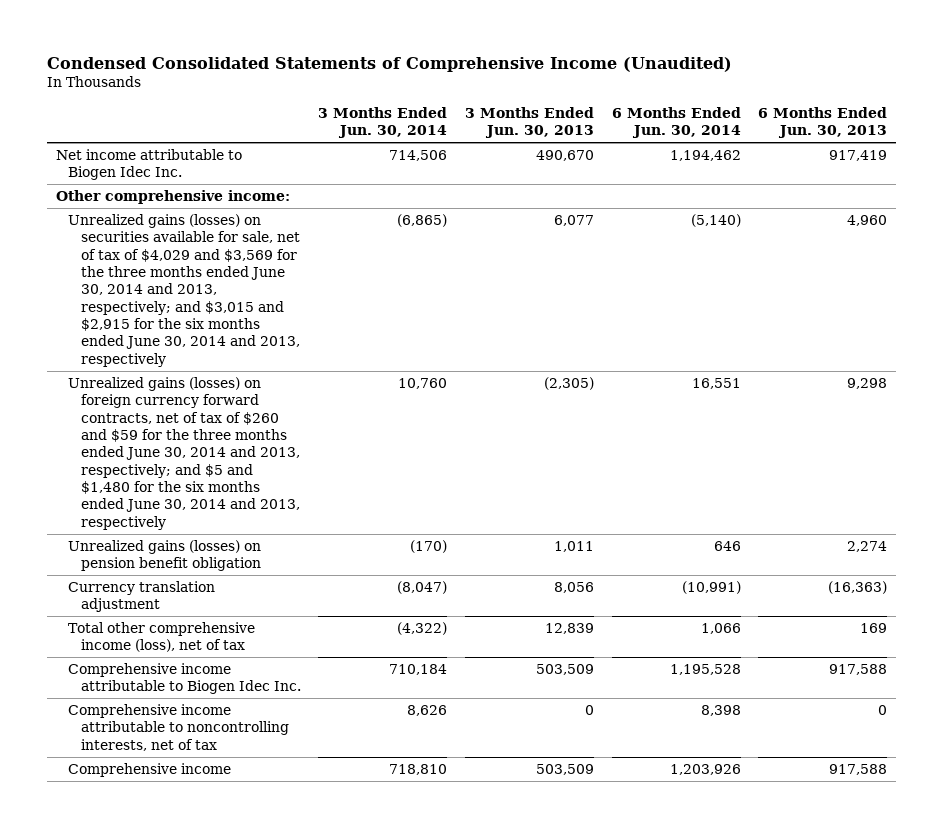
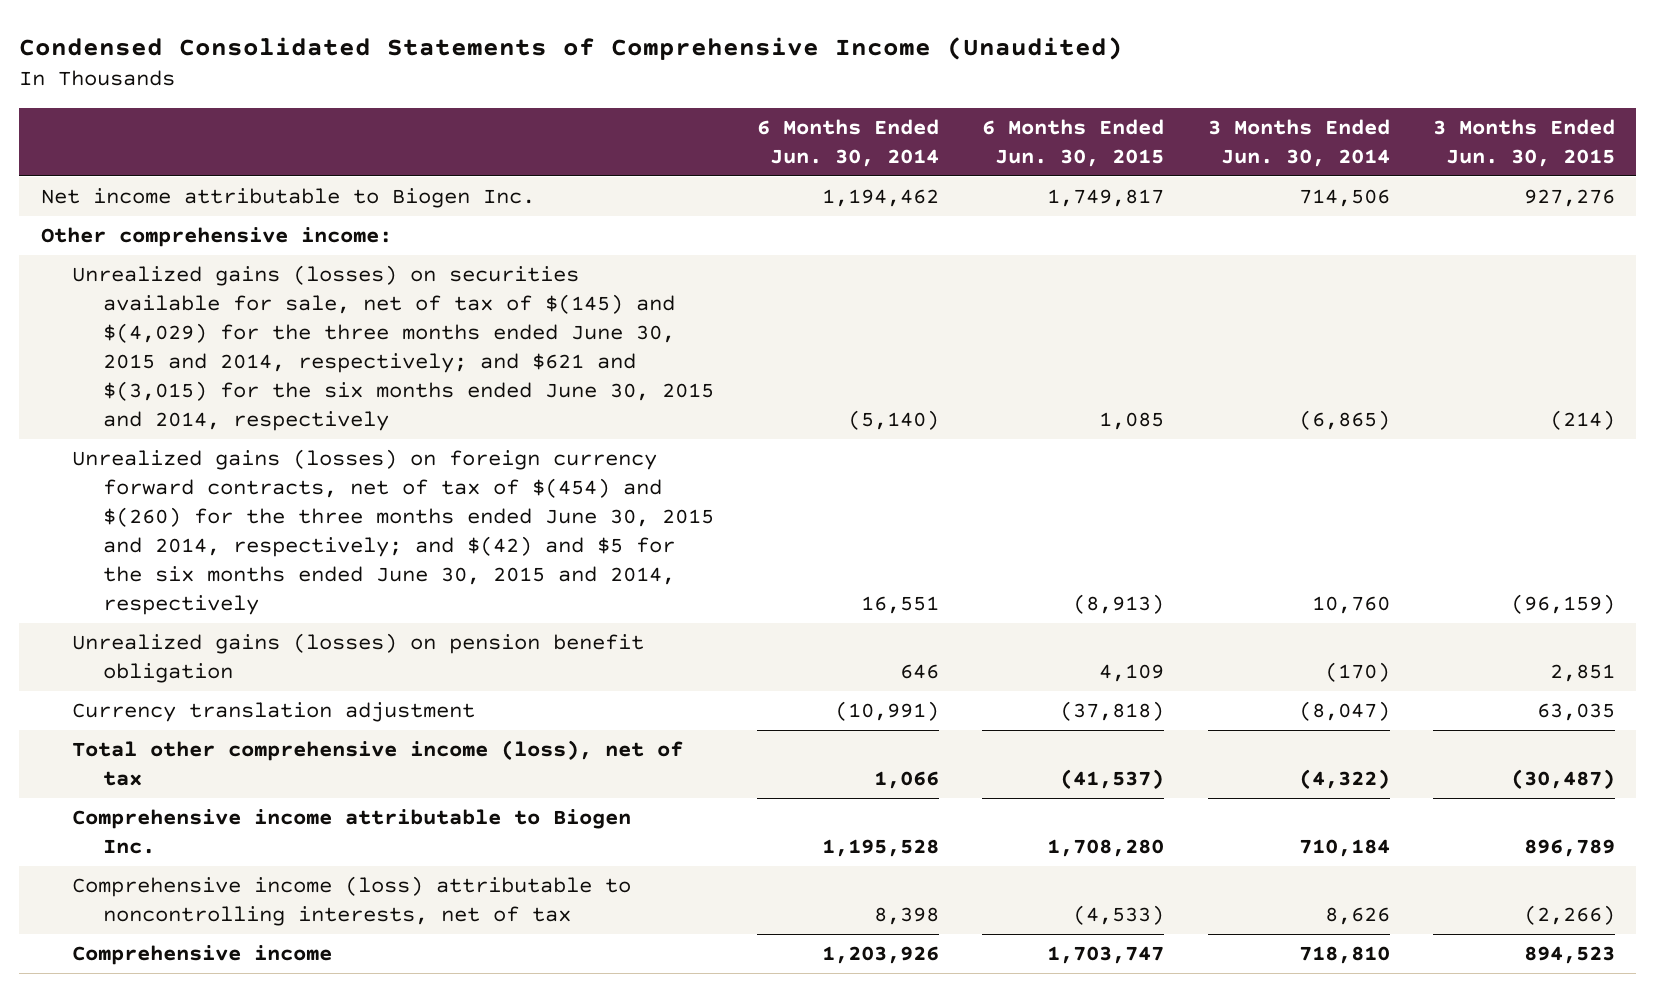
[465,107,595,139] 3 Months Ended Jun. 30, 2013 -> none
[758,107,888,139] 6 Months Ended Jun. 30, 2013 -> none
none -> [982,118,1165,167] 6 Months Ended Jun. 30, 2015
none -> [1432,118,1615,167] 3 Months Ended Jun. 30, 2015
[56,149,243,181] Net income attributable to Biogen Idec Inc. -> [41,188,536,209] Net income attributable to Biogen Inc.
[68,214,300,367] Unrealized gains (losses) on securities available for sale, net of tax of $4,029 and $3,569 for the three months ended June 30, 2014 and 2013, respectively; and $3,015 and $2,915 for the six months ended June 30, 2014 and 2013, respectively -> [72,265,715,432] Unrealized gains (losses) on securities available for sale, net of tax of $(145) and $(4,029) for the three months ended June 30, 2015 and 2014, respectively; and $621 and $(3,015) for the six months ended June 30, 2015 and 2014, respectively
[68,377,300,530] Unrealized gains (losses) on foreign currency forward contracts, net of tax of $260 and $59 for the three months ended June 30, 2014 and 2013, respectively; and $5 and $1,480 for the six months ended June 30, 2014 and 2013, respectively -> [72,449,715,616] Unrealized gains (losses) on foreign currency forward contracts, net of tax of $(454) and $(260) for the three months ended June 30, 2015 and 2014, respectively; and $(42) and $5 for the six months ended June 30, 2015 and 2014, respectively
[68,663,301,695] Comprehensive income attributable to Biogen Idec Inc. -> [72,809,632,855] Comprehensive income attributable to Biogen Inc.
[68,704,289,751] Comprehensive income attributable to noncontrolling interests, net of tax -> [72,876,632,927] Comprehensive income (loss) attributable to noncontrolling interests, net of tax

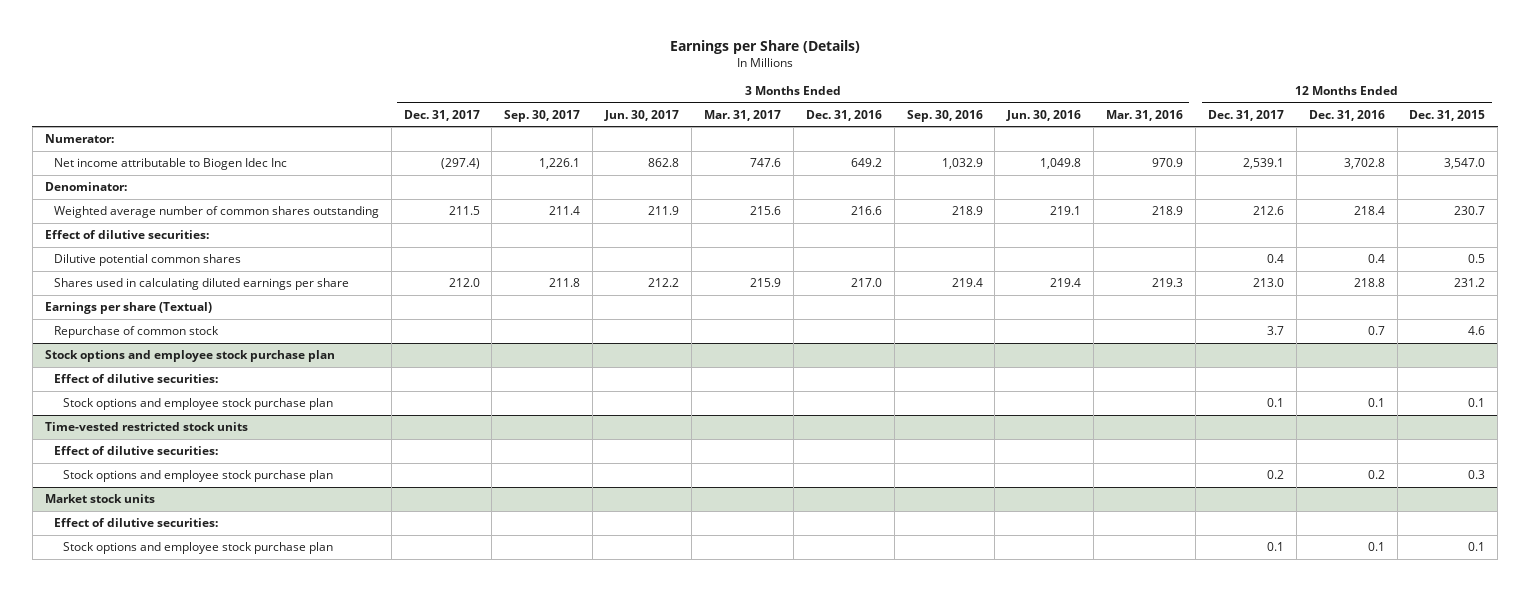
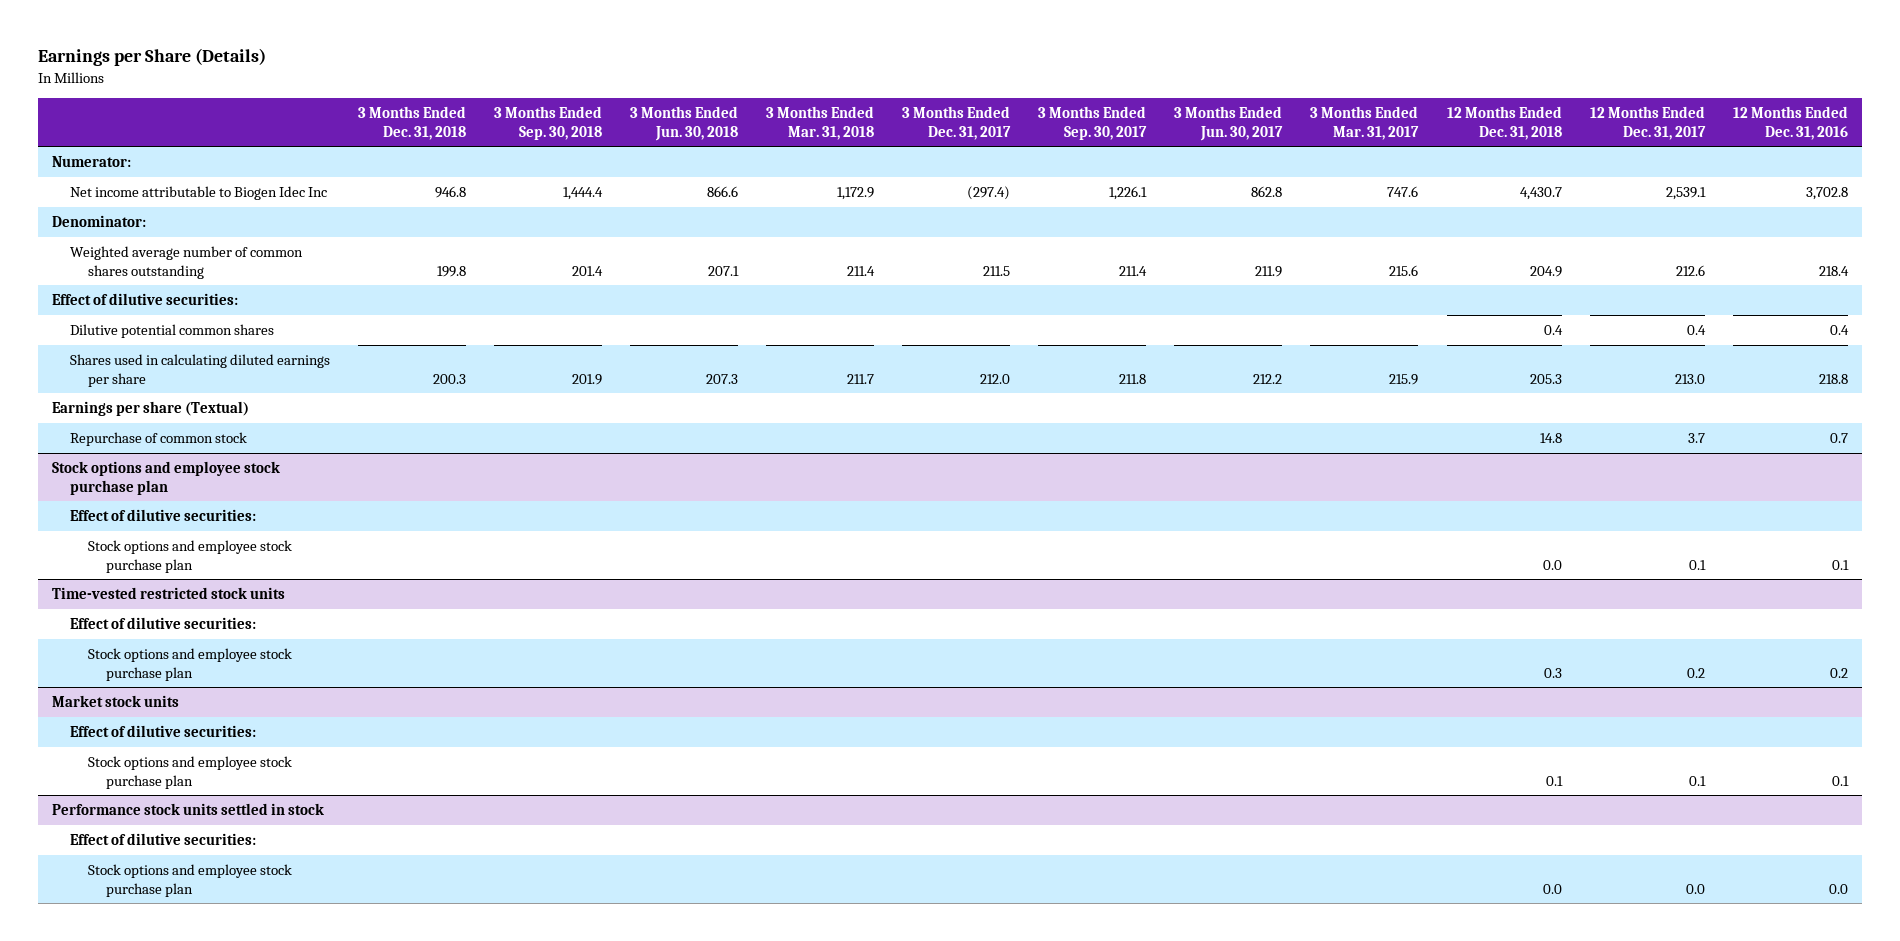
[805,109,882,121] Dec. 31, 2016 -> none
[906,109,983,122] Sep. 30, 2016 -> none
[1006,109,1082,121] Jun. 30, 2016 -> none
[1106,109,1184,121] Mar. 31, 2016 -> none
[1409,109,1486,121] Dec. 31, 2015 -> none
none -> [358,105,467,140] 3 Months Ended Dec. 31, 2018
none -> [494,105,603,140] 3 Months Ended Sep. 30, 2018
none -> [630,105,739,141] 3 Months Ended Jun. 30, 2018
none -> [766,105,875,140] 3 Months Ended Mar. 31, 2018
none -> [1446,105,1562,140] 12 Months Ended Dec. 31, 2018
none -> [52,803,325,816] Performance stock units settled in stock
none -> [70,833,257,846] Effect of dilutive securities:
none -> [88,864,293,897] Stock options and employee stock purchase plan

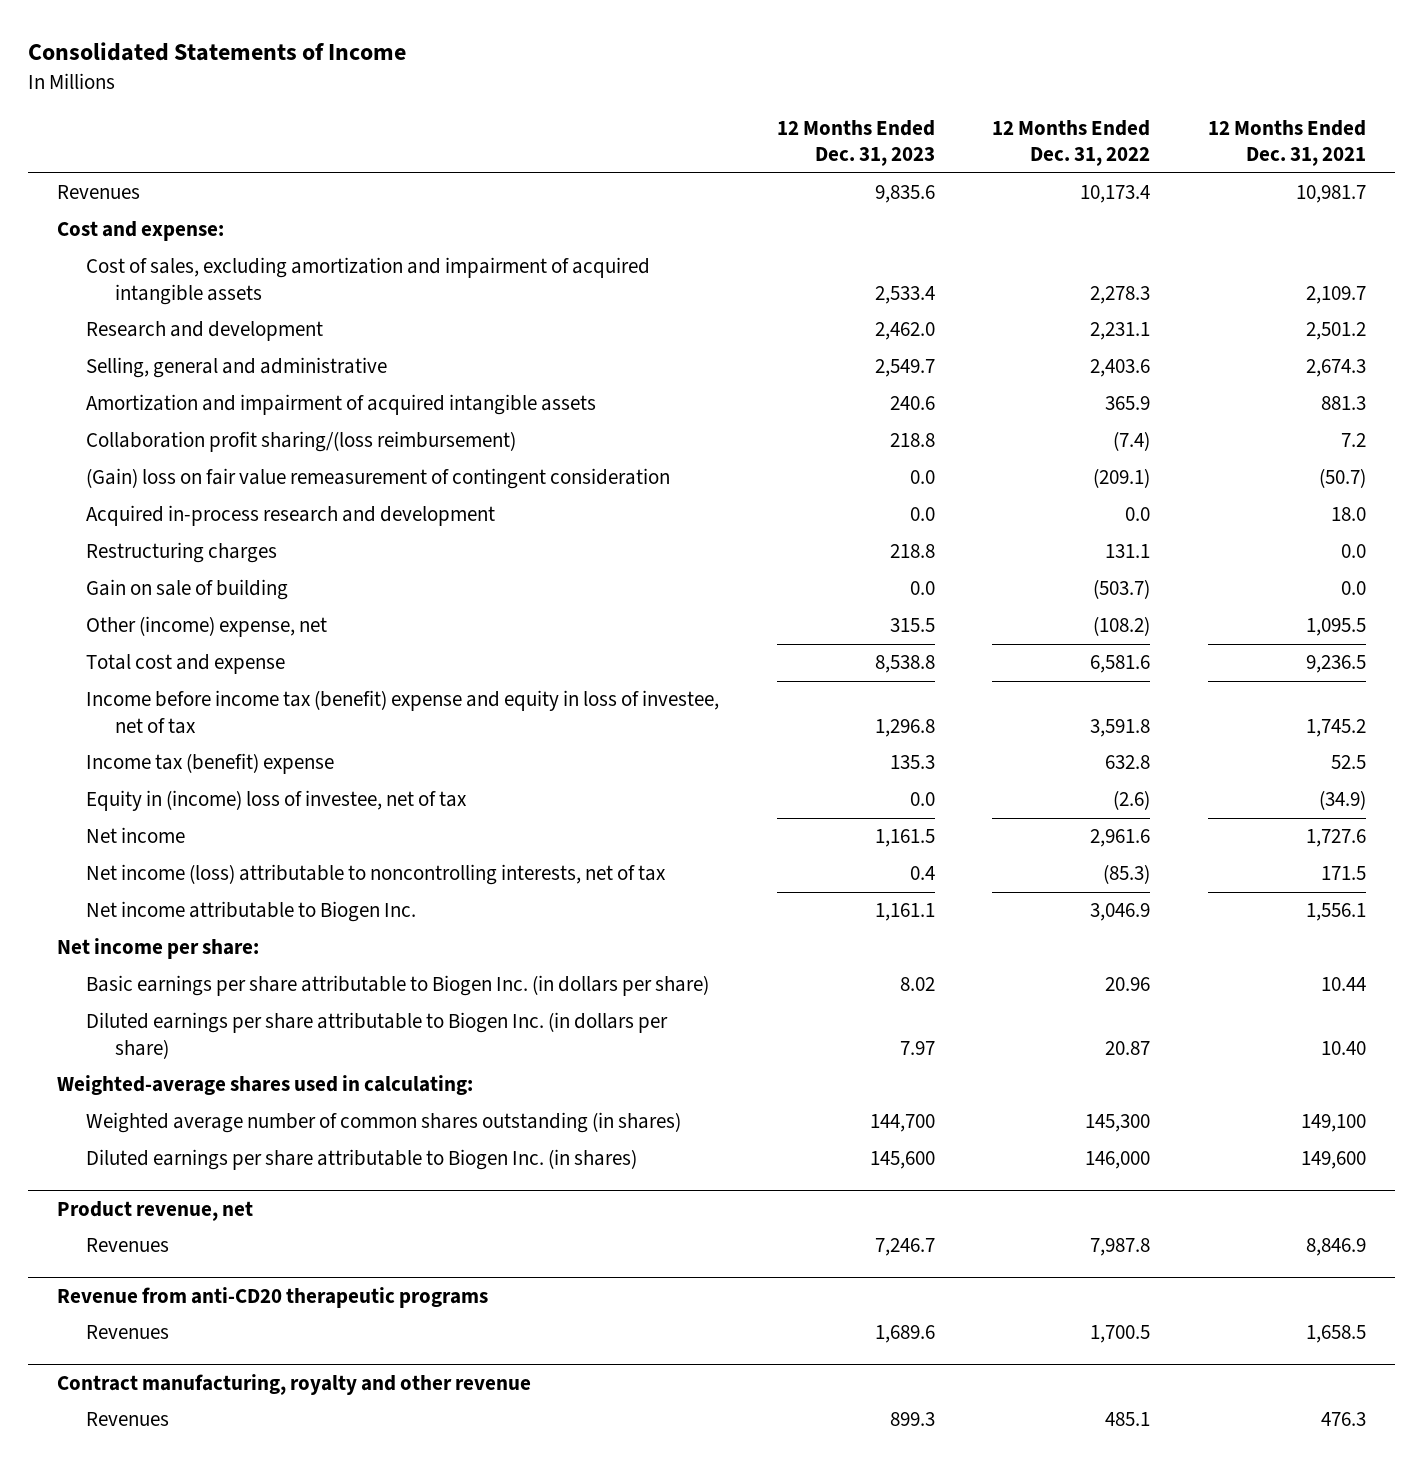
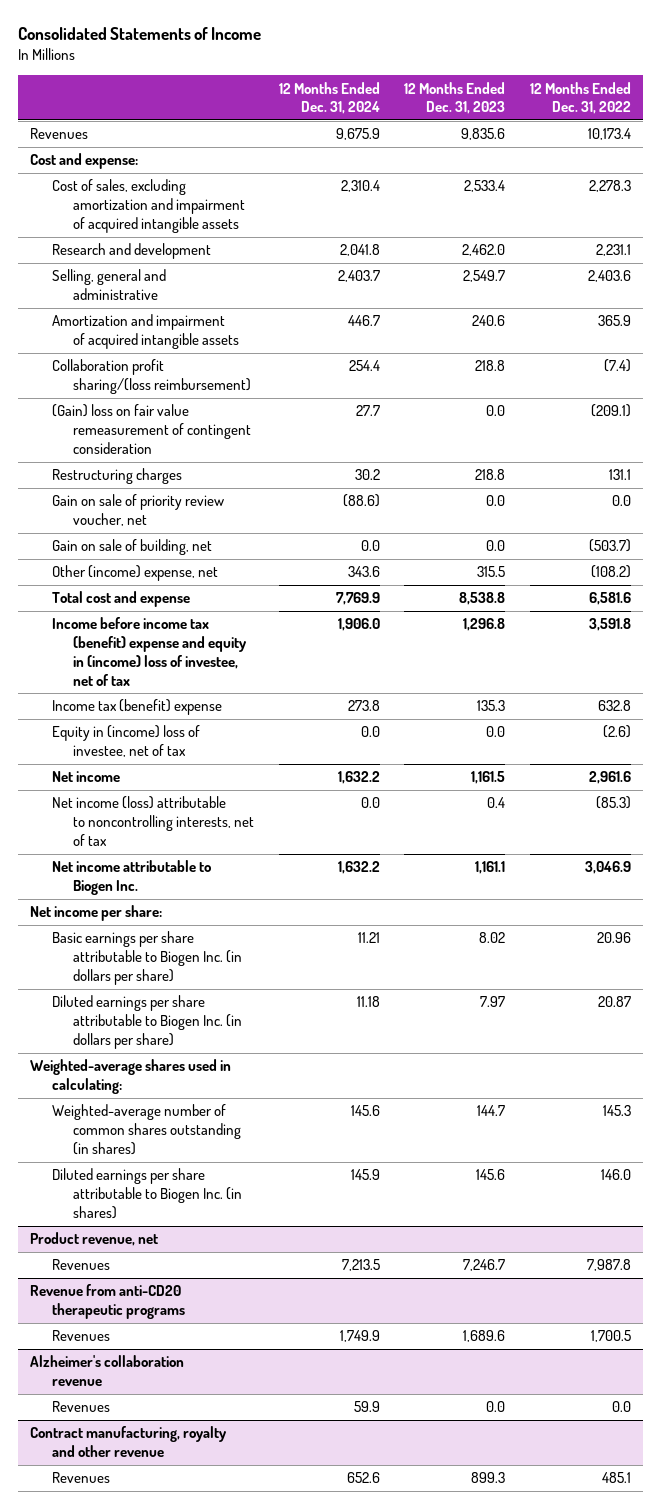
[1207,119,1366,166] 12 Months Ended Dec. 31, 2021 -> none
none -> [278,81,380,115] 12 Months Ended Dec. 31, 2024
[86,505,496,527] Acquired in-process research and development -> none
none -> [51,494,224,527] Gain on sale of priority review voucher, net
[86,579,289,601] Gain on sale of building -> [51,539,212,556] Gain on sale of building, net
[86,690,720,734] Income before income tax (benefit) expense and equity in loss of investee, net of tax -> [51,617,248,686] Income before income tax (benefit) expense and equity in (income) loss of investee, net of tax
[86,1112,682,1134] Weighted average number of common shares outstanding (in shares) -> [51,1104,242,1155] Weighted-average number of common shares outstanding (in shares)
[869,1114,935,1133] 144,700 -> [477,1105,506,1117] 144.7
[1085,1114,1151,1133] 145,300 -> [602,1105,631,1117] 145.3
[869,1151,935,1170] 145,600 -> [476,1169,506,1181] 145.6
[1085,1151,1151,1170] 146,000 -> [600,1169,631,1181] 146.0
none -> [29,1355,184,1387] Alzheimer's collaboration revenue
none -> [51,1401,110,1413] Revenues

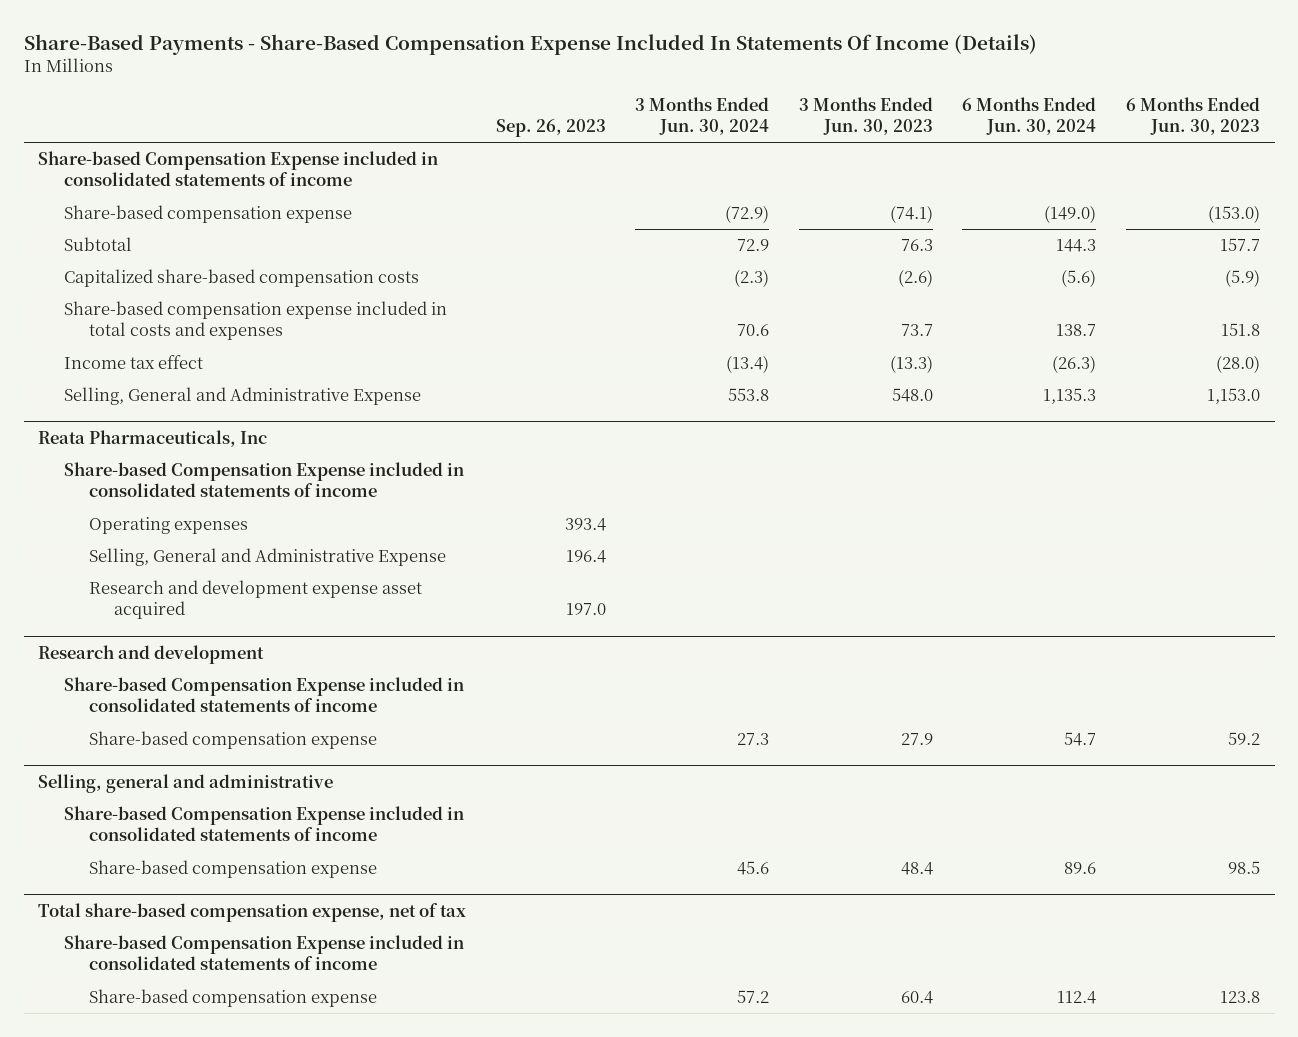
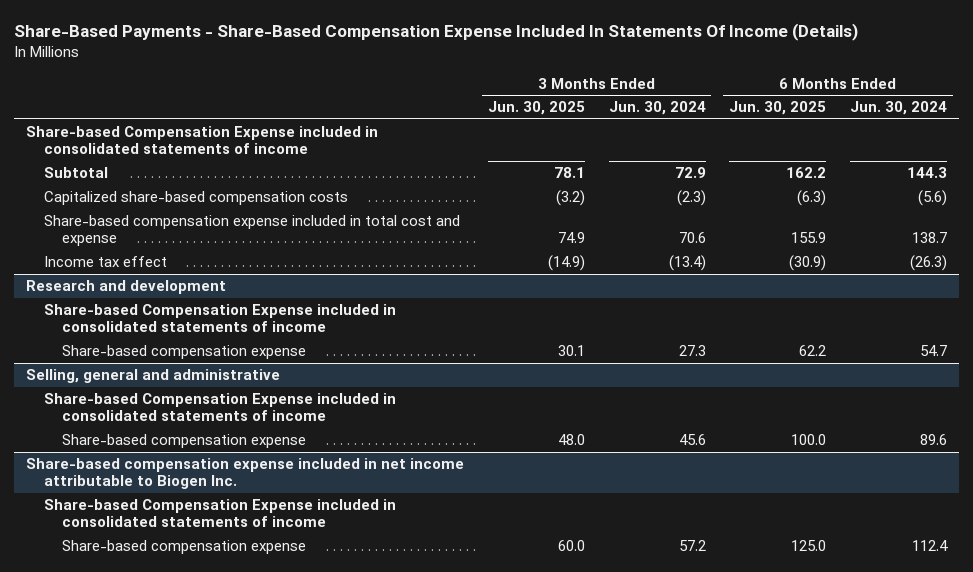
[495,119,606,138] Sep. 26, 2023 -> none
[798,97,933,136] 3 Months Ended Jun. 30, 2023 -> none
[1125,97,1260,136] 6 Months Ended Jun. 30, 2023 -> none
none -> [487,101,585,116] Jun. 30, 2025
none -> [729,101,827,116] Jun. 30, 2025
[63,205,352,224] Share-based compensation expense -> none
[63,301,447,341] Share-based compensation expense included in total costs and expenses -> [44,215,461,247] Share-based compensation expense included in total cost and expense
[63,387,421,406] Selling, General and Administrative Expense -> none
[38,429,268,447] Reata Pharmaceuticals, Inc -> none
[63,462,464,498] Share-based Compensation Expense included in consolidated statements of income -> none
[88,517,248,535] Operating expenses -> none
[88,548,446,567] Selling, General and Administrative Expense -> none
[88,580,422,620] Research and development expense asset acquired -> none
[38,902,467,922] Total share-based compensation expense, net of tax -> [25,458,464,490] Share-based compensation expense included in net income attributable to Biogen Inc.

